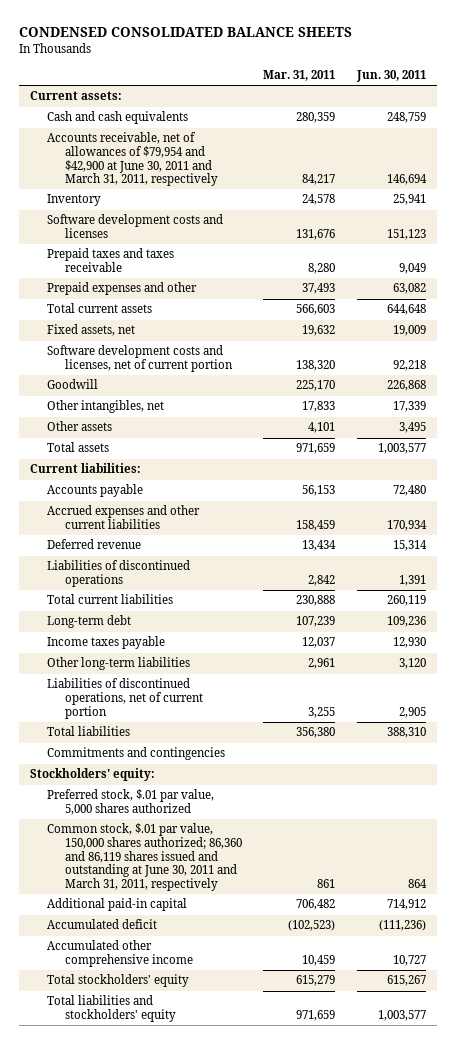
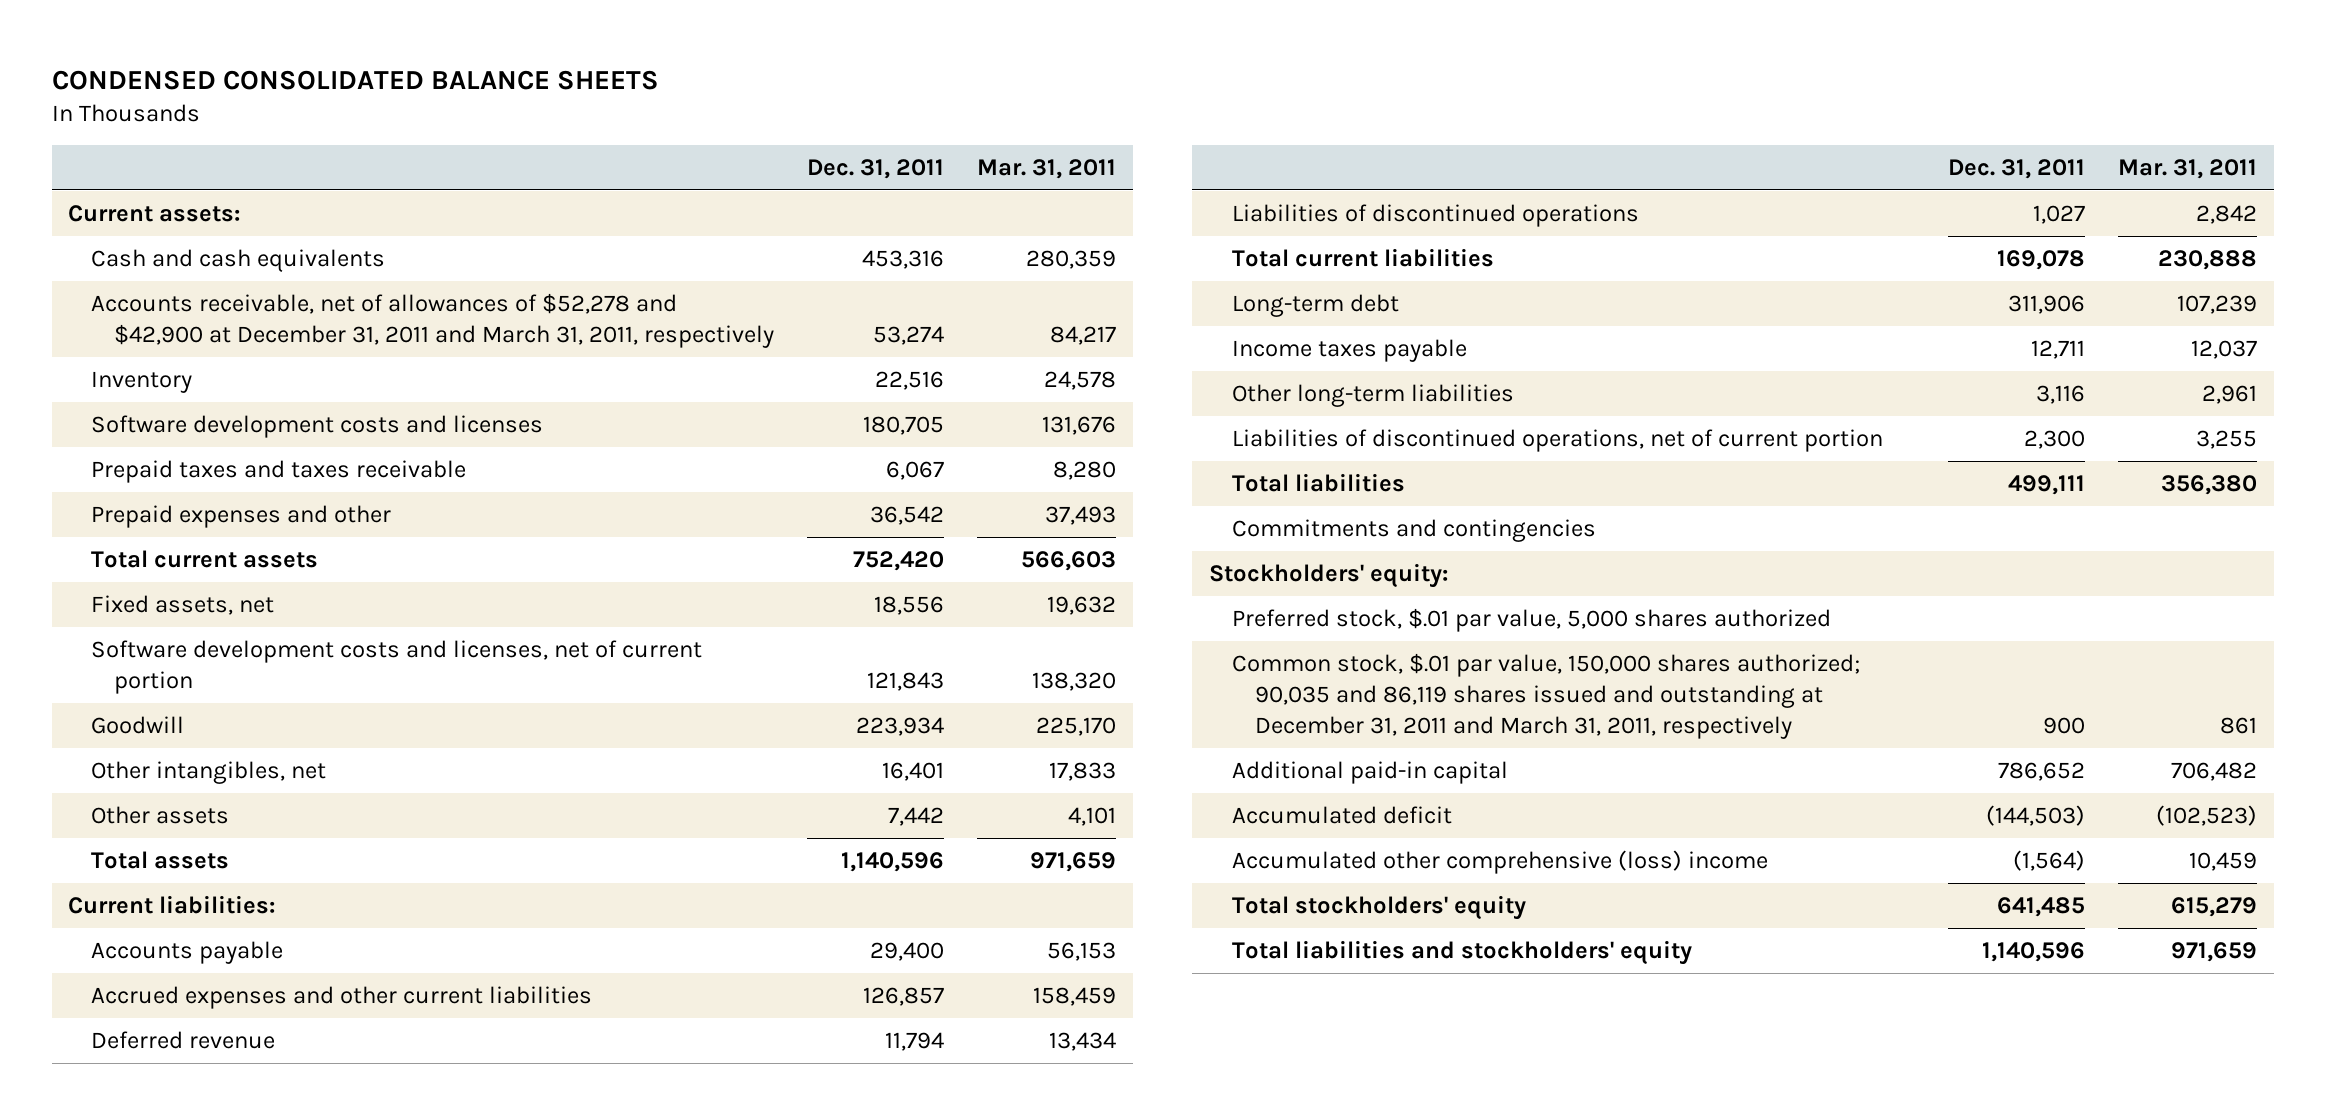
[355,69,426,82] Jun. 30, 2011 -> none
none -> [807,158,945,179] Dec. 31, 2011
[47,132,218,187] Accounts receivable, net of allowances of $79,954 and $42,900 at June 30, 2011 and March 31, 2011, respectively -> [91,293,774,348] Accounts receivable, net of allowances of $52,278 and $42,900 at December 31, 2011 and March 31, 2011, respectively
[47,823,242,891] Common stock, $.01 par value, 150,000 shares authorized; 86,360 and 86,119 shares issued and outstanding at June 30, 2011 and March 31, 2011, respectively -> [1231,653,1860,739] Common stock, $.01 par value, 150,000 shares authorized; 90,035 and 86,119 shares issued and outstanding at December 31, 2011 and March 31, 2011, respectively
[47,940,193,968] Accumulated other comprehensive income -> [1231,850,1768,875] Accumulated other comprehensive (loss) income

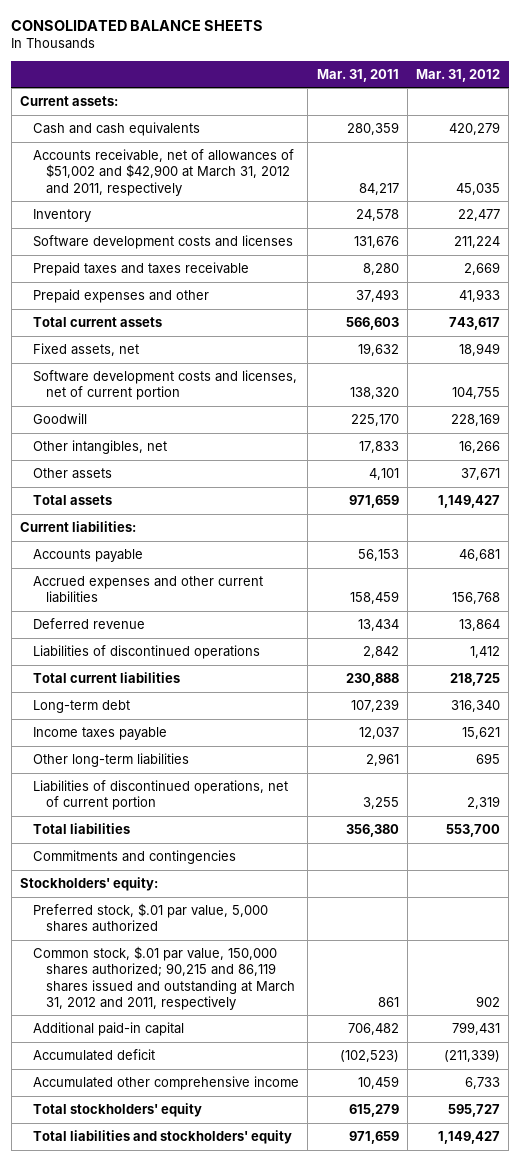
[51,69,659,90] CONDENSED CONSOLIDATED BALANCE SHEETS -> [11,19,264,31] CONSOLIDATED BALANCE SHEETS
[807,158,945,179] Dec. 31, 2011 -> none
none -> [416,68,501,82] Mar. 31, 2012
[91,293,774,348] Accounts receivable, net of allowances of $52,278 and $42,900 at December 31, 2011 and March 31, 2011, respectively -> [32,148,294,196] Accounts receivable, net of allowances of $51,002 and $42,900 at March 31, 2012 and 2011, respectively
[1231,653,1860,739] Common stock, $.01 par value, 150,000 shares authorized; 90,035 and 86,119 shares issued and outstanding at December 31, 2011 and March 31, 2011, respectively -> [32,945,296,1010] Common stock, $.01 par value, 150,000 shares authorized; 90,215 and 86,119 shares issued and outstanding at March 31, 2012 and 2011, respectively
[1231,850,1768,875] Accumulated other comprehensive (loss) income -> [32,1075,299,1090] Accumulated other comprehensive income

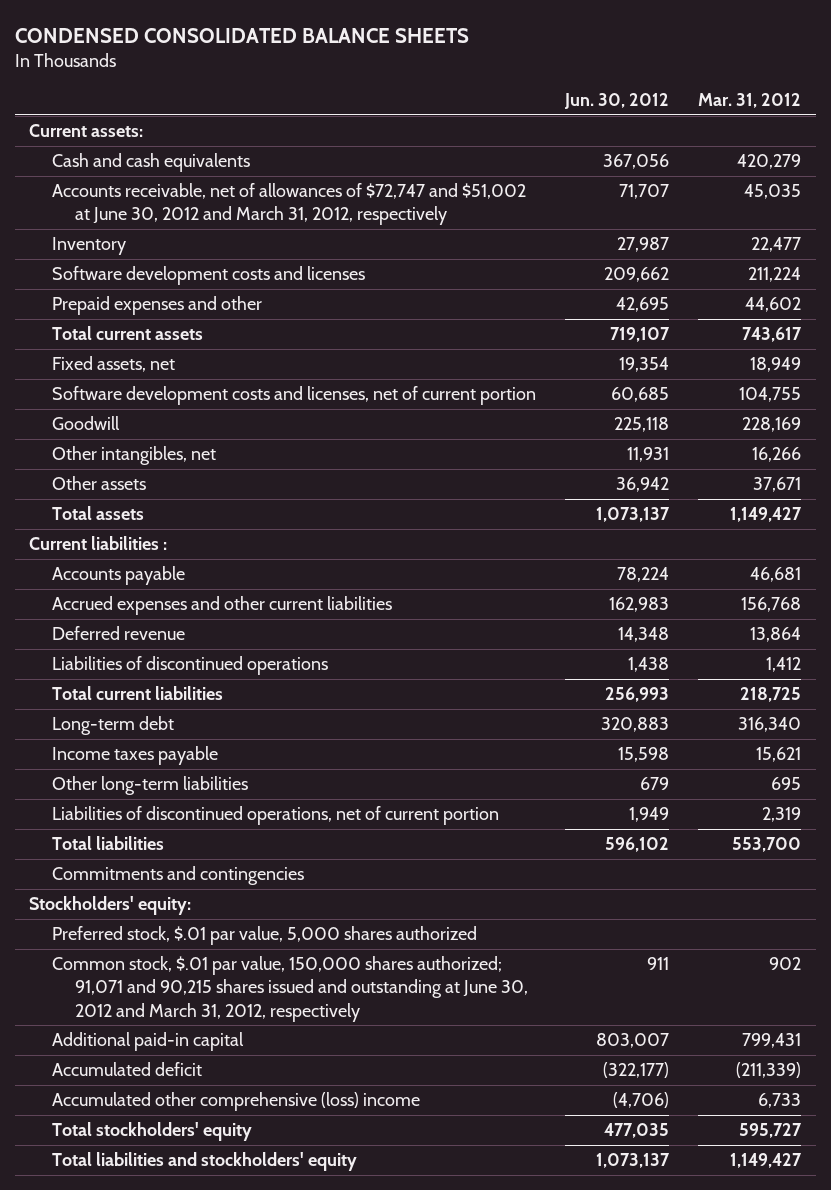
[11,19,264,31] CONSOLIDATED BALANCE SHEETS -> [14,27,469,43] CONDENSED CONSOLIDATED BALANCE SHEETS
[316,68,399,82] Mar. 31, 2011 -> none
none -> [564,92,670,109] Jun. 30, 2012
[32,148,294,196] Accounts receivable, net of allowances of $51,002 and $42,900 at March 31, 2012 and 2011, respectively -> [51,183,526,226] Accounts receivable, net of allowances of $72,747 and $51,002 at June 30, 2012 and March 31, 2012, respectively
[32,261,249,276] Prepaid taxes and taxes receivable -> none
[459,288,501,302] 41,933 -> [745,297,802,313] 44,602
[19,520,136,532] Current liabilities: -> [29,536,168,551] Current liabilities :
[32,945,296,1010] Common stock, $.01 par value, 150,000 shares authorized; 90,215 and 86,119 shares issued and outstanding at March 31, 2012 and 2011, respectively -> [51,956,528,1022] Common stock, $.01 par value, 150,000 shares authorized; 91,071 and 90,215 shares issued and outstanding at June 30, 2012 and March 31, 2012, respectively
[32,1075,299,1090] Accumulated other comprehensive income -> [51,1092,420,1112] Accumulated other comprehensive (loss) income

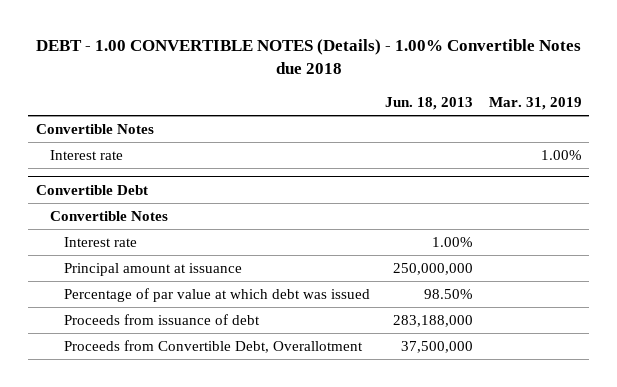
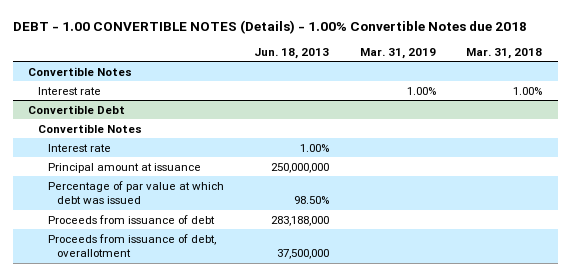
none -> [466,47,543,59] Mar. 31, 2018
[63,339,363,353] Proceeds from Convertible Debt, Overallotment -> [47,233,216,258] Proceeds from issuance of debt, overallotment

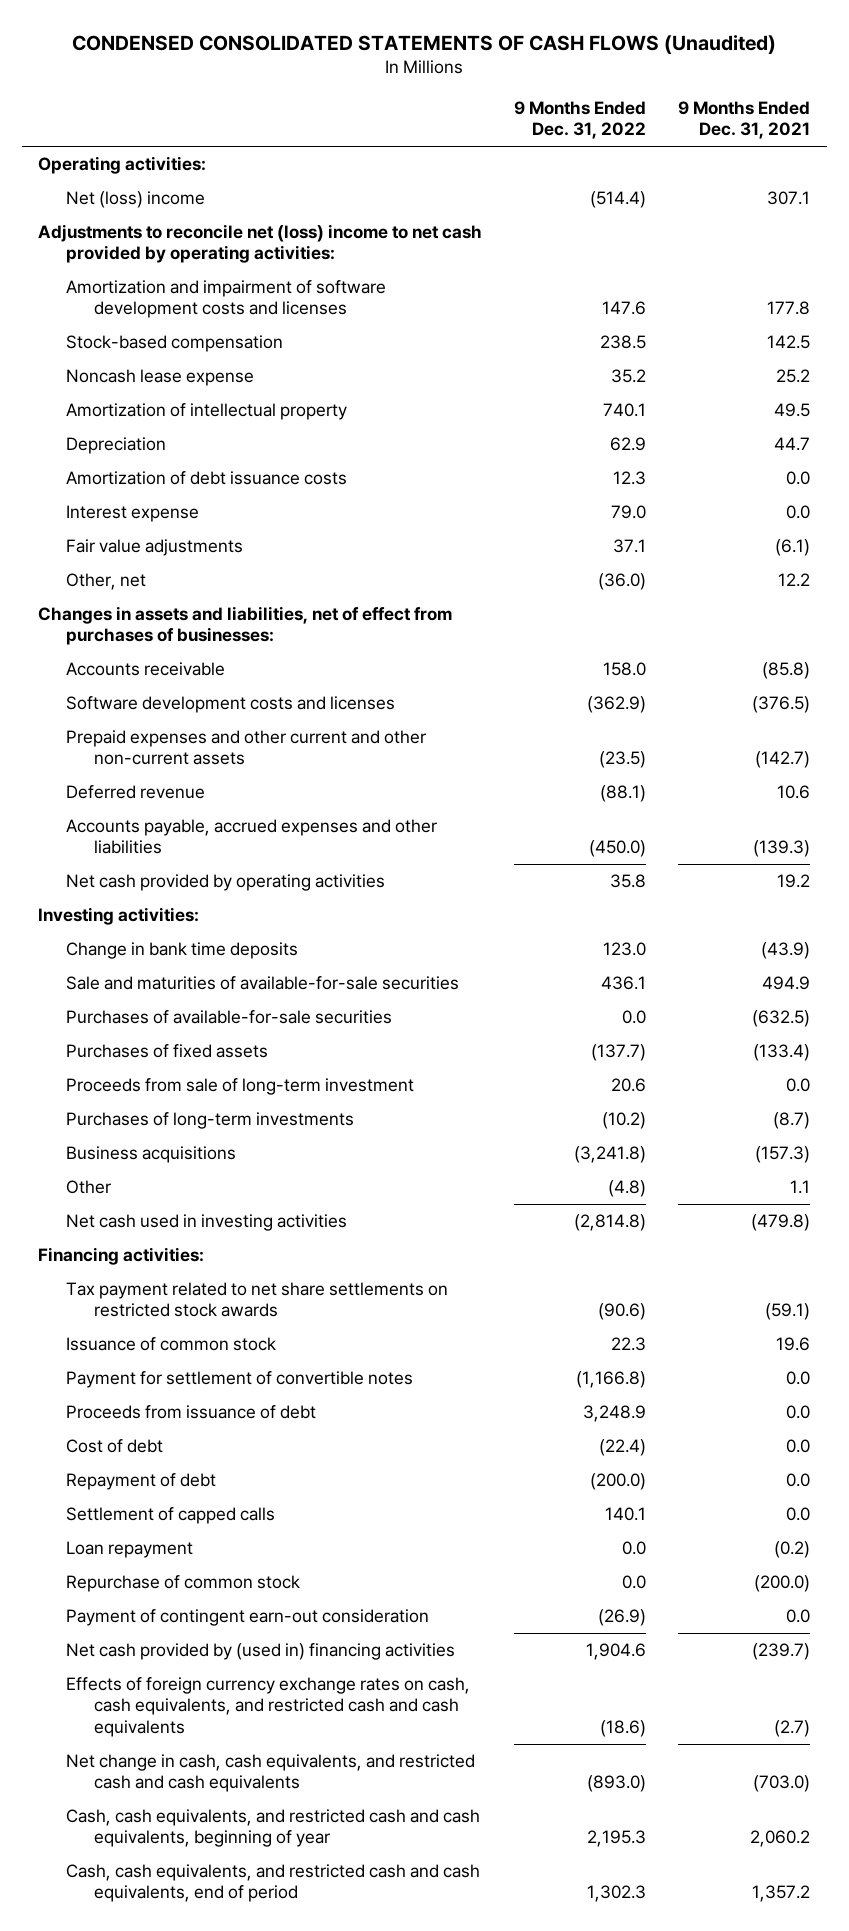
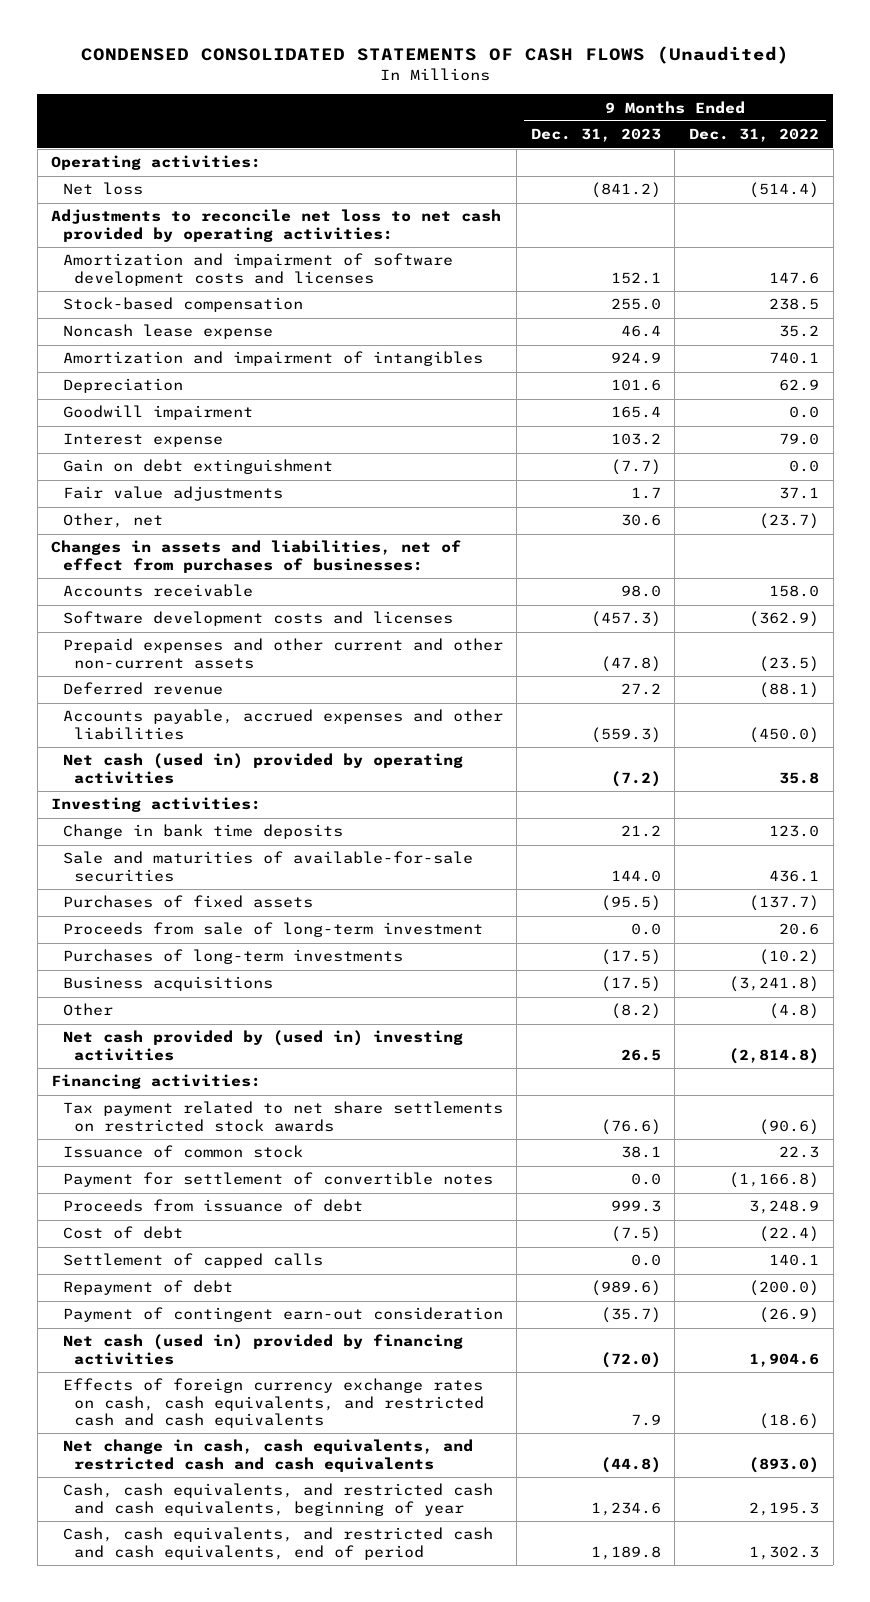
[678,101,811,140] 9 Months Ended Dec. 31, 2021 -> none
none -> [530,128,661,143] Dec. 31, 2023
[66,191,206,209] Net (loss) income -> [62,182,143,196] Net loss
[38,224,483,264] Adjustments to reconcile net (loss) income to net cash provided by operating activities: -> [51,209,502,242] Adjustments to reconcile net loss to net cash provided by operating activities:
[66,403,348,421] Amortization of intellectual property -> [62,351,483,367] Amortization and impairment of intangibles
[66,471,348,486] Amortization of debt issuance costs -> none
none -> [62,405,253,421] Goodwill impairment
none -> [62,459,333,475] Gain on debt extinguishment
[598,573,647,591] (36.0) -> [758,513,819,530] (23.7)
[66,874,386,892] Net cash provided by operating activities -> [62,753,463,784] Net cash (used in) provided by operating activities
[66,1010,393,1025] Purchases of available-for-sale securities -> none
[66,1214,348,1232] Net cash used in investing activities -> [62,1030,463,1061] Net cash provided by (used in) investing activities
[66,1541,194,1559] Loan repayment -> none
[66,1575,301,1593] Repurchase of common stock -> none
[66,1473,217,1491] Repayment of debt -> [62,1280,233,1296] Repayment of debt
[66,1643,456,1661] Net cash provided by (used in) financing activities -> [62,1334,463,1365] Net cash (used in) provided by financing activities

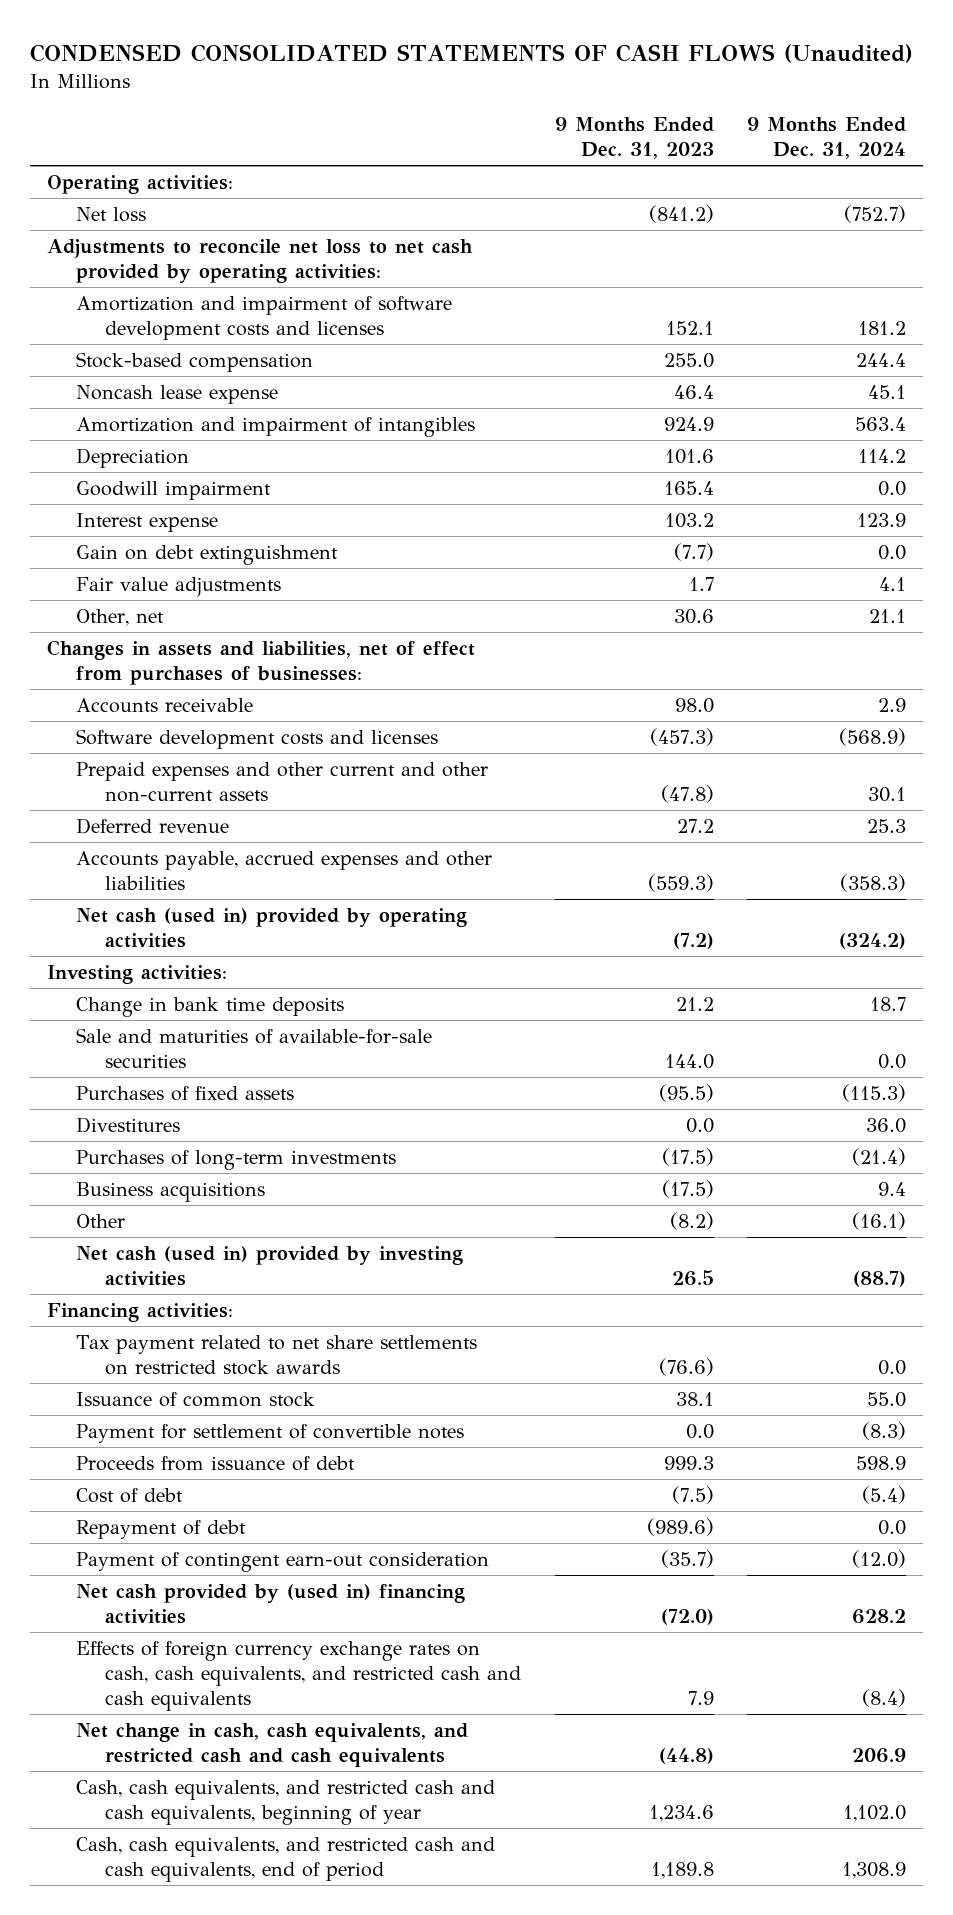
[688,128,819,143] Dec. 31, 2022 -> none
none -> [746,116,906,159] 9 Months Ended Dec. 31, 2024
[62,922,483,938] Proceeds from sale of long-term investment -> none
none -> [75,1116,180,1133] Divestitures
[62,1030,463,1061] Net cash provided by (used in) investing activities -> [75,1245,463,1287] Net cash (used in) provided by investing activities
[62,1253,323,1269] Settlement of capped calls -> none
[62,1334,463,1365] Net cash (used in) provided by financing activities -> [75,1583,465,1625] Net cash provided by (used in) financing activities

